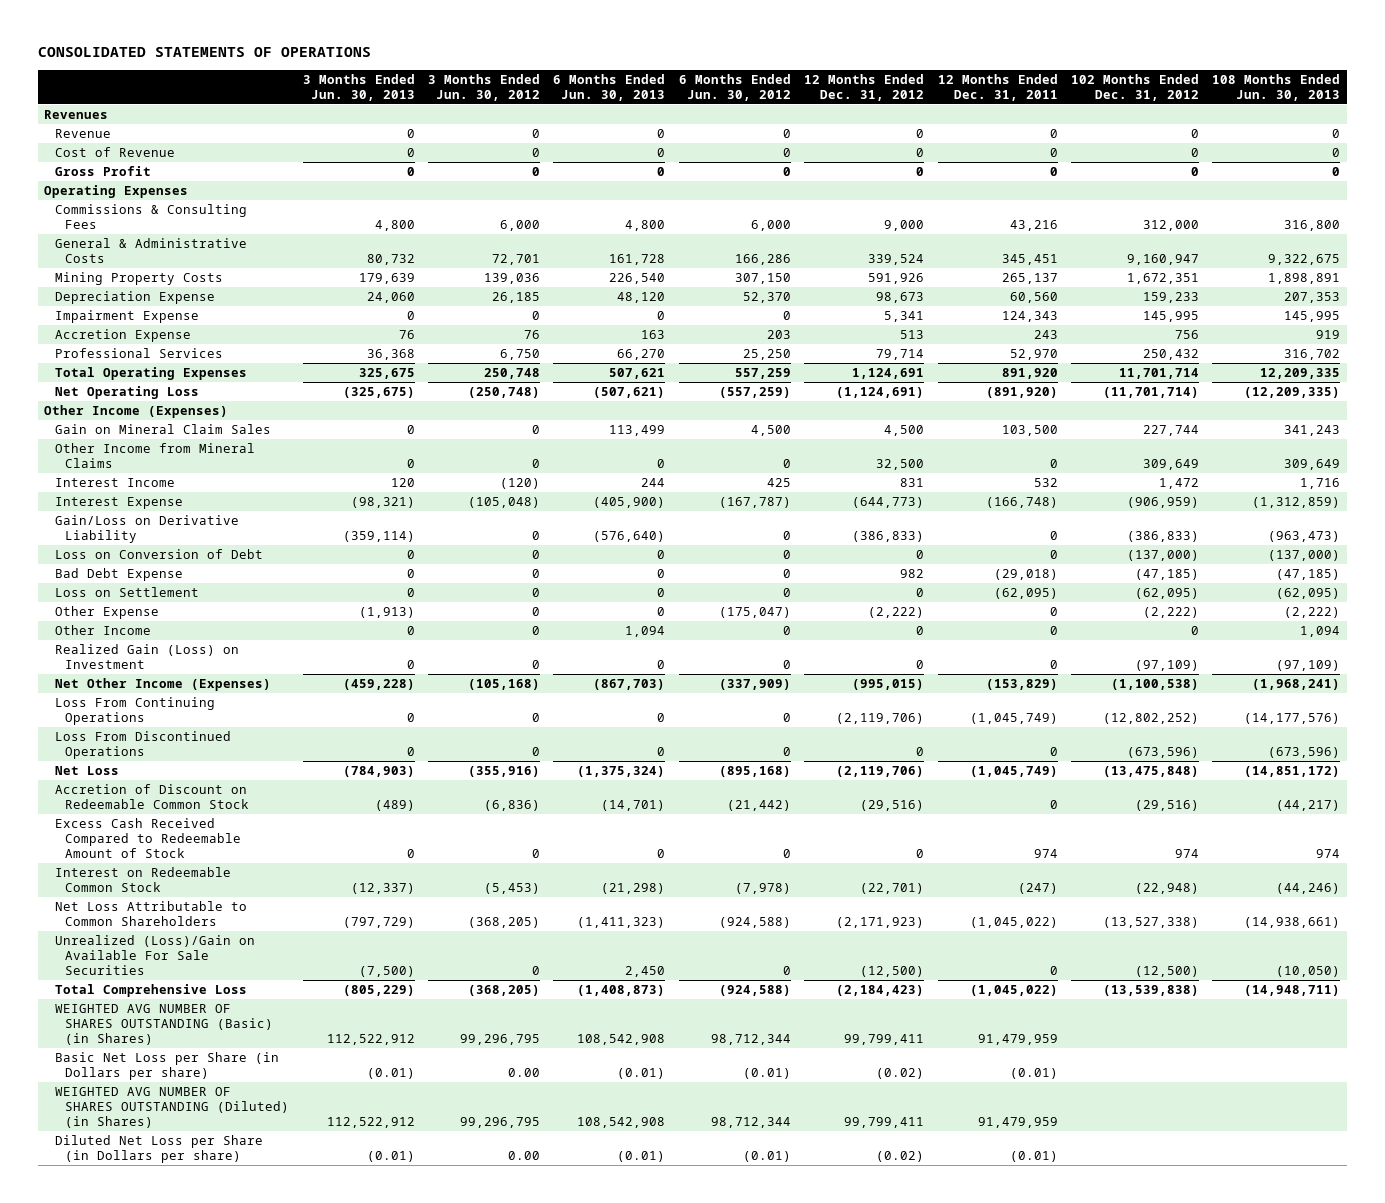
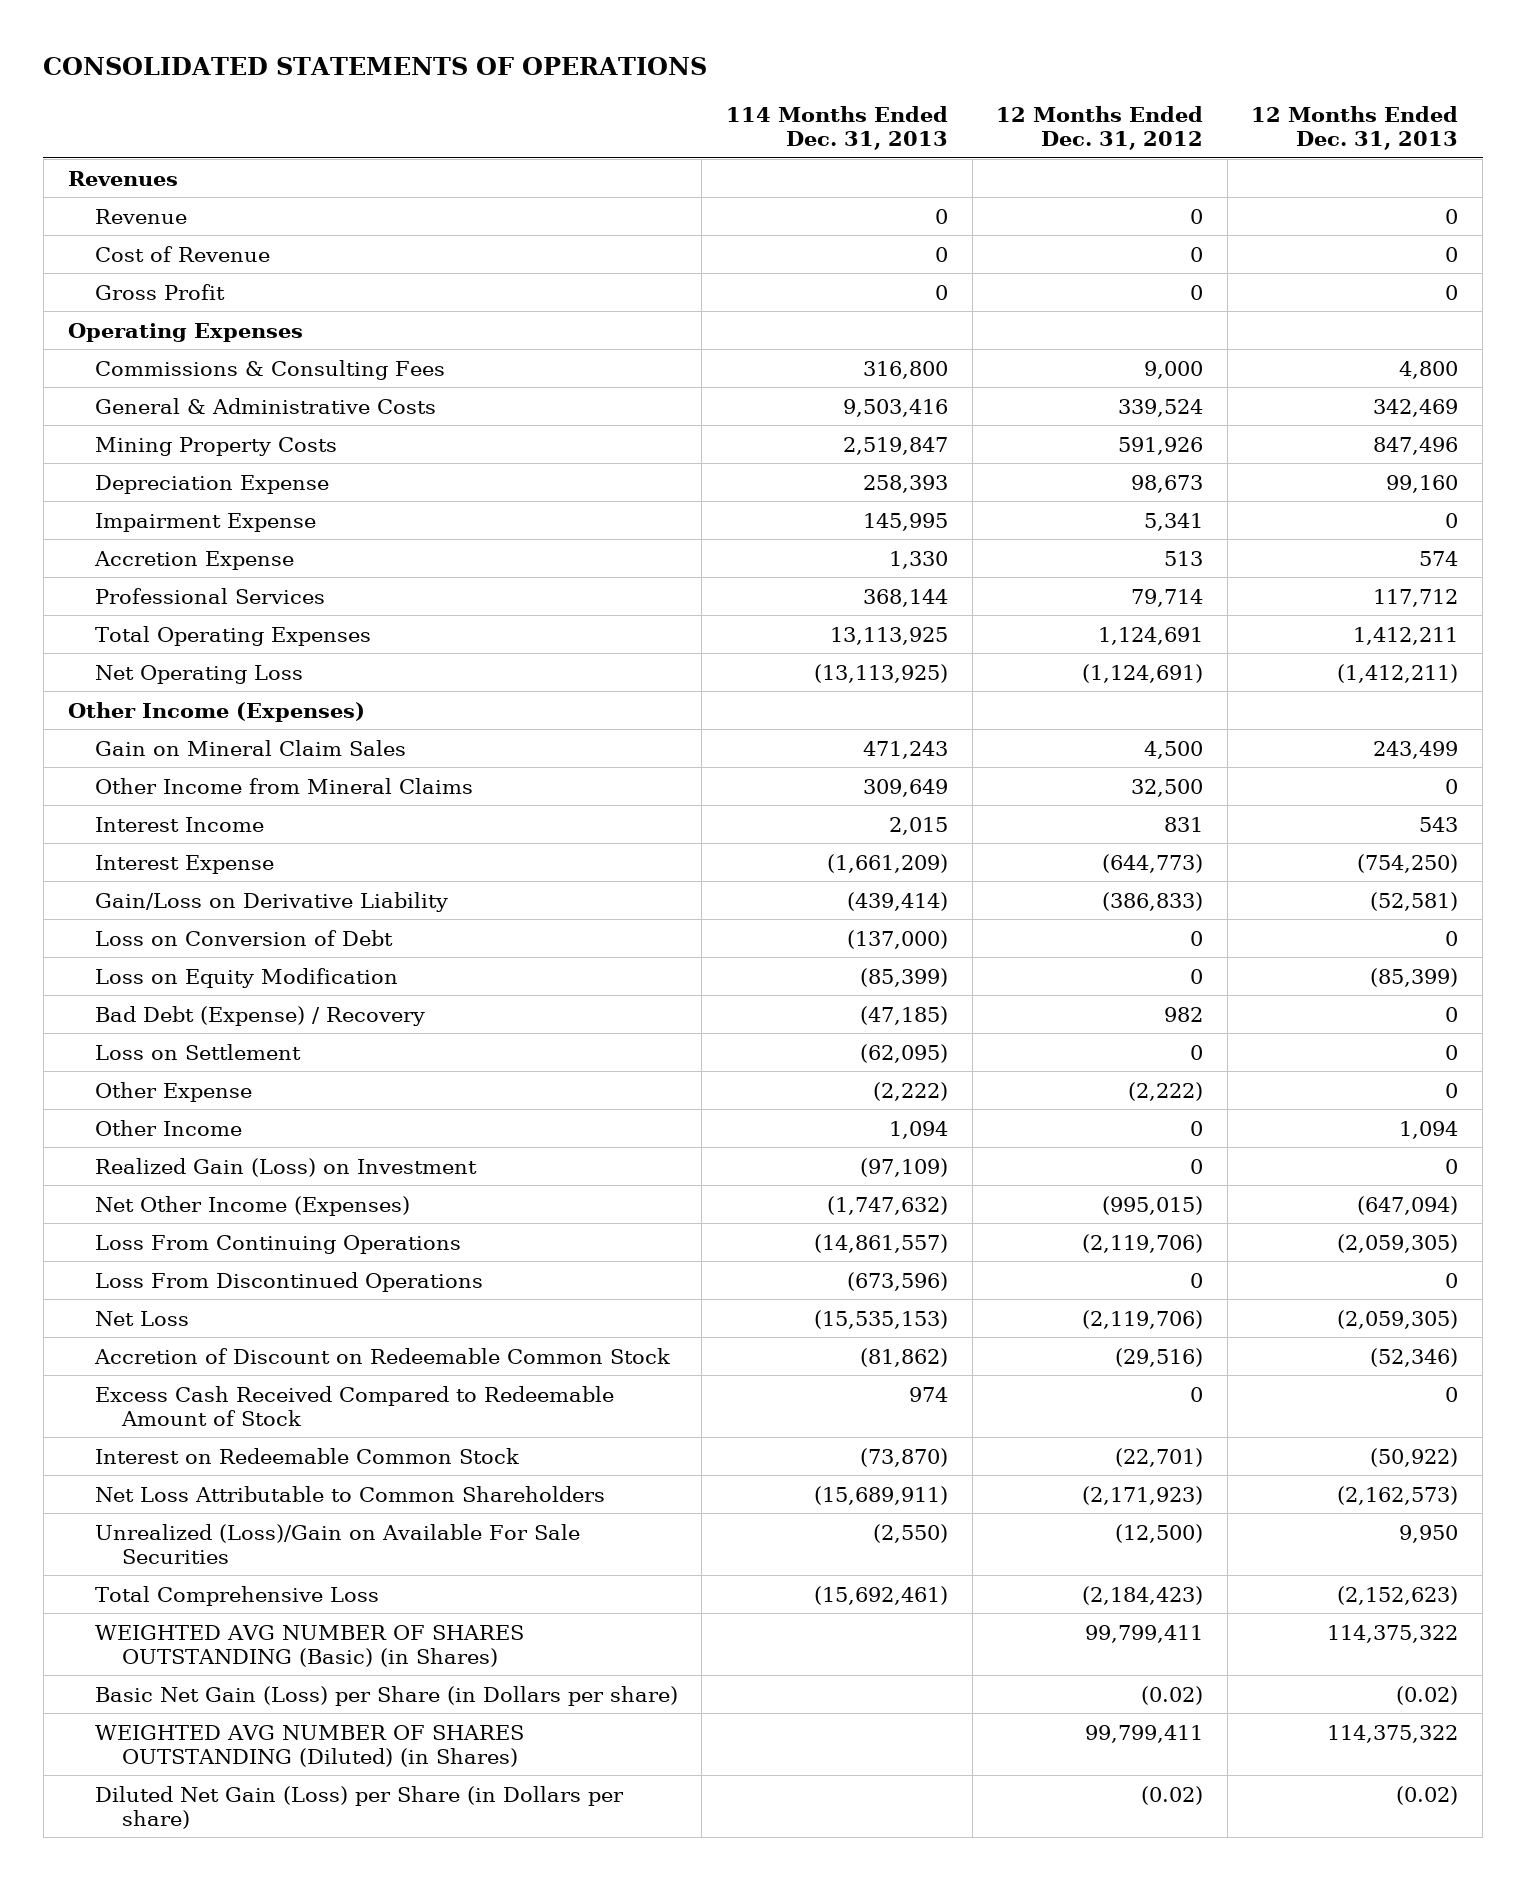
[302,73,415,101] 3 Months Ended Jun. 30, 2013 -> none
[428,73,541,101] 3 Months Ended Jun. 30, 2012 -> none
[553,73,666,101] 6 Months Ended Jun. 30, 2013 -> none
[678,73,791,101] 6 Months Ended Jun. 30, 2012 -> none
[937,73,1058,101] 12 Months Ended Dec. 31, 2011 -> none
[1071,73,1200,101] 102 Months Ended Dec. 31, 2012 -> none
[1212,73,1341,101] 108 Months Ended Jun. 30, 2013 -> none
none -> [725,105,948,150] 114 Months Ended Dec. 31, 2013
none -> [1251,105,1459,150] 12 Months Ended Dec. 31, 2013
none -> [94,967,398,988] Loss on Equity Modification
[54,568,183,582] Bad Debt Expense -> [94,1005,425,1026] Bad Debt (Expense) / Recovery
[54,1052,279,1080] Basic Net Loss per Share (in Dollars per share) -> [94,1685,678,1706] Basic Net Gain (Loss) per Share (in Dollars per share)
[54,1135,263,1163] Diluted Net Loss per Share (in Dollars per share) -> [94,1785,624,1829] Diluted Net Gain (Loss) per Share (in Dollars per share)

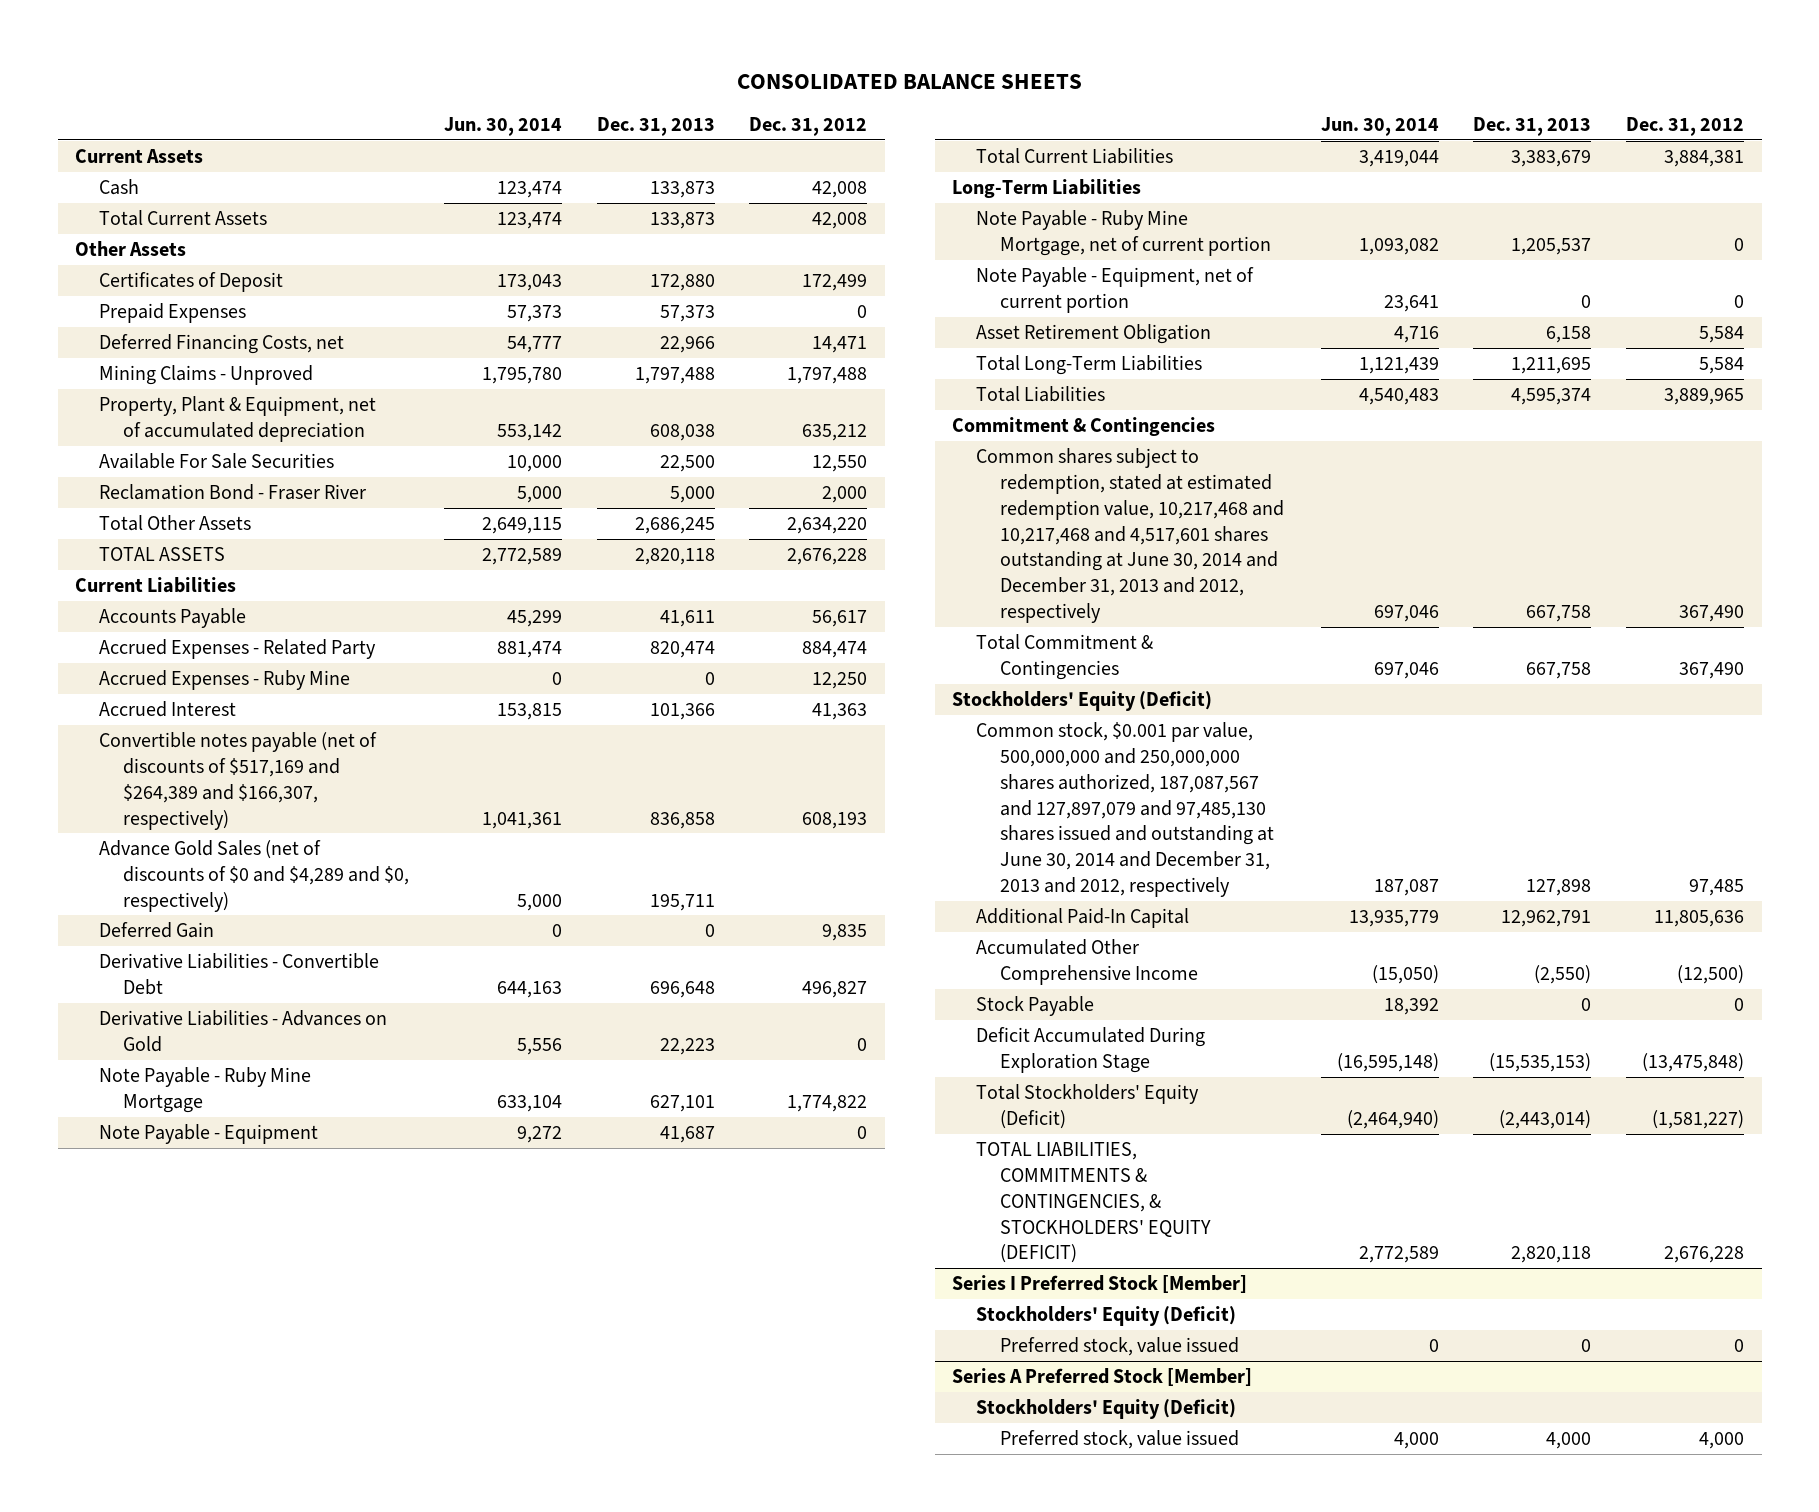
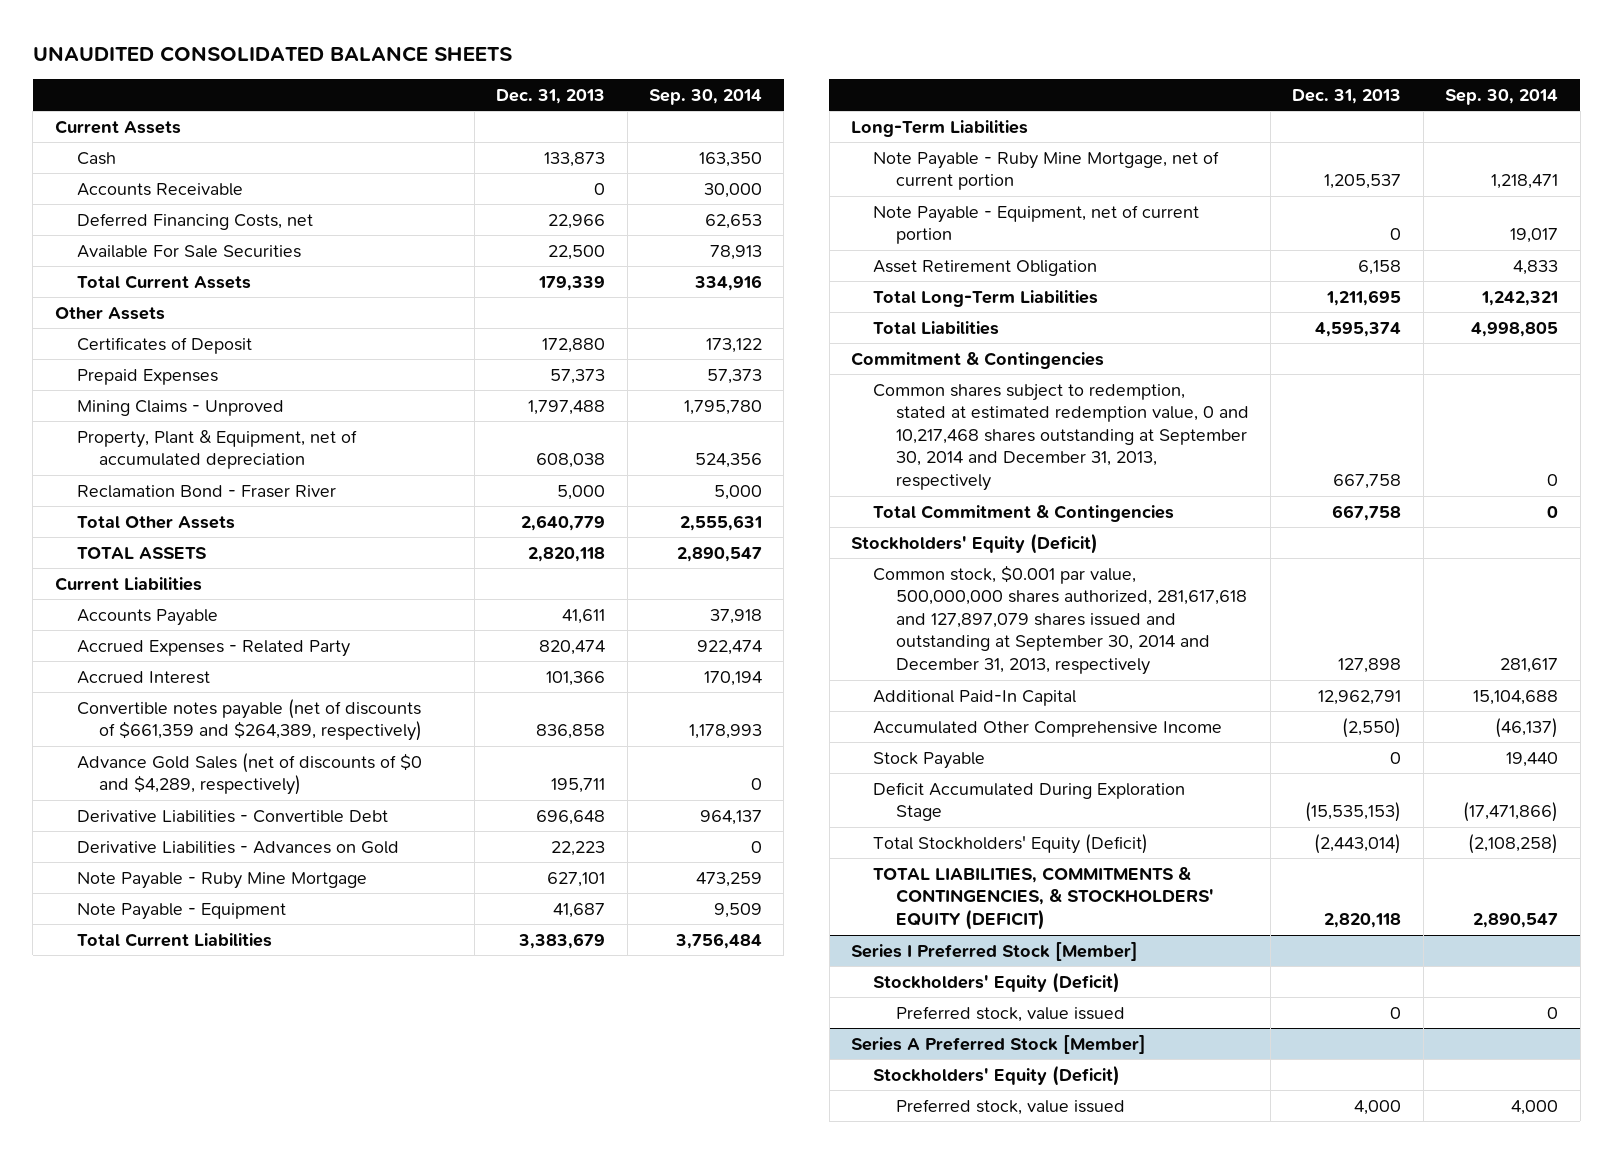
[736,73,1082,89] CONSOLIDATED BALANCE SHEETS -> [32,45,512,62] UNAUDITED CONSOLIDATED BALANCE SHEETS
[443,116,562,136] Jun. 30, 2014 -> none
[749,116,868,136] Dec. 31, 2012 -> none
none -> [648,88,762,105] Sep. 30, 2014
none -> [77,182,244,196] Accounts Receivable
[99,333,345,354] Deferred Financing Costs, net -> [77,212,314,230] Deferred Financing Costs, net
[99,452,335,469] Available For Sale Securities -> [77,244,302,258] Available For Sale Securities
[649,211,715,229] 133,873 -> [538,275,606,291] 179,339
[634,516,715,534] 2,686,245 -> [521,514,606,531] 2,640,779
[99,669,351,690] Accrued Expenses - Ruby Mine -> none
[99,921,215,938] Deferred Gain -> none
[99,731,378,830] Convertible notes payable (net of discounts of $517,169 and $264,389 and $166,307, respectively) -> [77,698,423,742] Convertible notes payable (net of discounts of $661,359 and $264,389, respectively)
[99,839,410,912] Advance Gold Sales (net of discounts of $0 and $4,289 and $0, respectively) -> [77,752,423,796] Advance Gold Sales (net of discounts of $0 and $4,289, respectively)
[976,447,1285,624] Common shares subject to redemption, stated at estimated redemption value, 10,217,468 and 10,217,468 and 4,517,601 shares outstanding at June 30, 2014 and December 31, 2013 and 2012, respectively -> [873,383,1249,491] Common shares subject to redemption, stated at estimated redemption value, 0 and 10,217,468 shares outstanding at September 30, 2014 and December 31, 2013, respectively
[976,721,1275,898] Common stock, $0.001 par value, 500,000,000 and 250,000,000 shares authorized, 187,087,567 and 127,897,079 and 97,485,130 shares issued and outstanding at June 30, 2014 and December 31, 2013 and 2012, respectively -> [873,564,1247,675] Common stock, $0.001 par value, 500,000,000 shares authorized, 281,617,618 and 127,897,079 shares issued and outstanding at September 30, 2014 and December 31, 2013, respectively

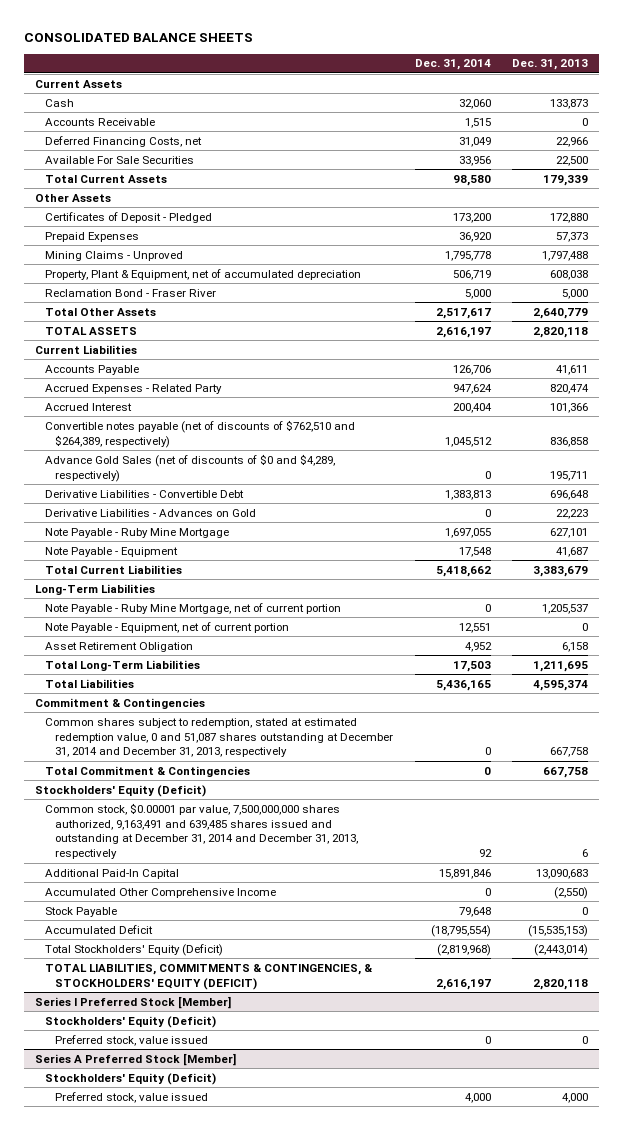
[32,45,512,62] UNAUDITED CONSOLIDATED BALANCE SHEETS -> [24,33,254,43] CONSOLIDATED BALANCE SHEETS
[648,88,762,105] Sep. 30, 2014 -> none
none -> [414,59,491,71] Dec. 31, 2014
[77,336,253,354] Certificates of Deposit -> [45,211,213,223] Certificates of Deposit - Pledged
[77,698,423,742] Convertible notes payable (net of discounts of $661,359 and $264,389, respectively) -> [45,419,356,448] Convertible notes payable (net of discounts of $762,510 and $264,389, respectively)
[873,383,1249,491] Common shares subject to redemption, stated at estimated redemption value, 0 and 10,217,468 shares outstanding at September 30, 2014 and December 31, 2013, respectively -> [45,717,394,758] Common shares subject to redemption, stated at estimated redemption value, 0 and 51,087 shares outstanding at December 31, 2014 and December 31, 2013, respectively
[873,564,1247,675] Common stock, $0.001 par value, 500,000,000 shares authorized, 281,617,618 and 127,897,079 shares issued and outstanding at September 30, 2014 and December 31, 2013, respectively -> [45,802,359,860] Common stock, $0.00001 par value, 7,500,000,000 shares authorized, 9,163,491 and 639,485 shares issued and outstanding at December 31, 2014 and December 31, 2013, respectively
[1338,657,1402,673] 127,898 -> [582,849,589,858] 6
[1318,689,1402,705] 12,962,791 -> [536,868,589,879] 13,090,683
[873,781,1186,822] Deficit Accumulated During Exploration Stage -> [45,924,154,934] Accumulated Deficit

